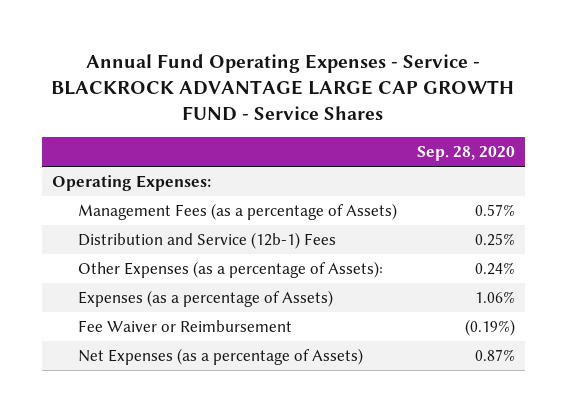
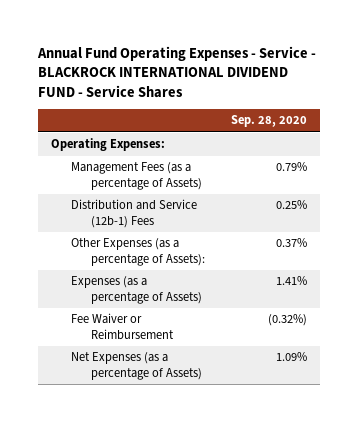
[51,53,515,122] Annual Fund Operating Expenses - Service - BLACKROCK ADVANTAGE LARGE CAP GROWTH FUND - Service Shares -> [37,45,317,98] Annual Fund Operating Expenses - Service - BLACKROCK INTERNATIONAL DIVIDEND FUND - Service Shares
[475,203,516,216] 0.57% -> [276,162,308,172] 0.79%
[475,261,516,275] 0.24% -> [276,238,308,248] 0.37%
[475,290,516,303] 1.06% -> [276,276,308,286] 1.41%
[465,318,516,336] (0.19%) -> [268,314,308,327] (0.32%)
[475,348,516,361] 0.87% -> [276,352,308,362] 1.09%

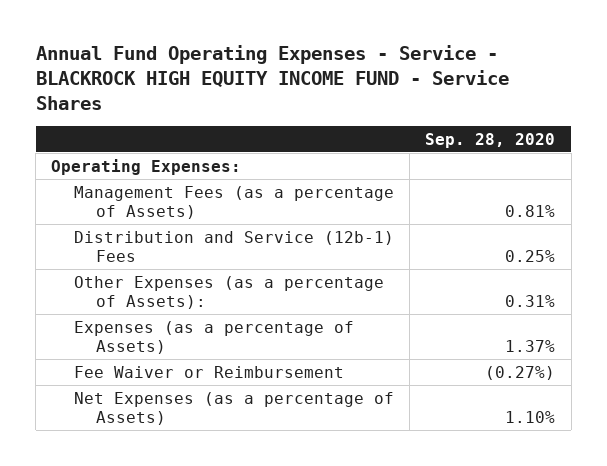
[37,45,317,98] Annual Fund Operating Expenses - Service - BLACKROCK INTERNATIONAL DIVIDEND FUND - Service Shares -> [35,45,509,111] Annual Fund Operating Expenses - Service - BLACKROCK HIGH EQUITY INCOME FUND - Service Shares
[276,162,308,172] 0.79% -> [505,205,556,218] 0.81%
[276,238,308,248] 0.37% -> [505,295,556,308] 0.31%
[276,276,308,286] 1.41% -> [505,340,556,353] 1.37%
[268,314,308,327] (0.32%) -> [485,365,556,380] (0.27%)
[276,352,308,362] 1.09% -> [505,411,556,424] 1.10%

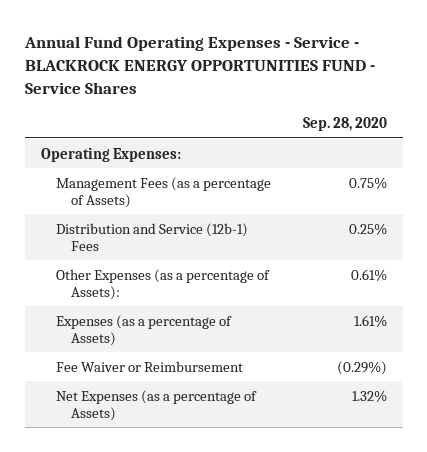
[35,45,509,111] Annual Fund Operating Expenses - Service - BLACKROCK HIGH EQUITY INCOME FUND - Service Shares -> [23,35,375,94] Annual Fund Operating Expenses - Service - BLACKROCK ENERGY OPPORTUNITIES FUND - Service Shares
[505,205,556,218] 0.81% -> [348,176,387,189] 0.75%
[505,295,556,308] 0.31% -> [350,268,387,281] 0.61%
[505,340,556,353] 1.37% -> [353,314,387,327] 1.61%
[485,365,556,380] (0.27%) -> [336,360,387,375] (0.29%)
[505,411,556,424] 1.10% -> [351,389,387,402] 1.32%

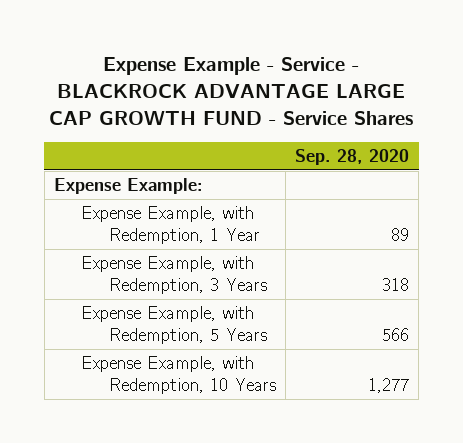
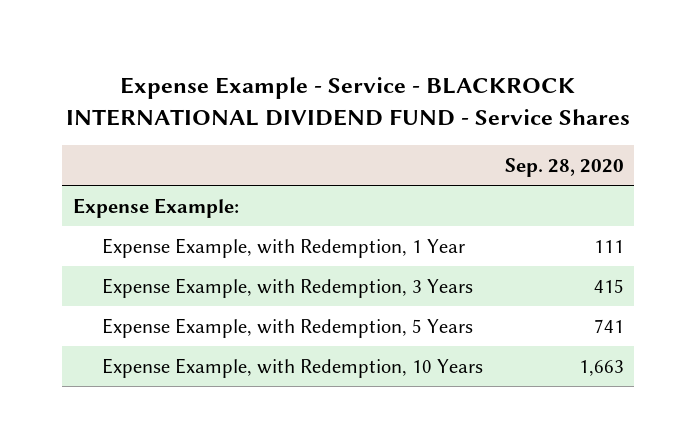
[49,56,414,125] Expense Example - Service - BLACKROCK ADVANTAGE LARGE CAP GROWTH FUND - Service Shares -> [66,77,631,126] Expense Example - Service - BLACKROCK INTERNATIONAL DIVIDEND FUND - Service Shares
[391,227,410,241] 89 -> [593,239,624,253] 111
[382,277,410,291] 318 -> [593,278,624,293] 415
[382,327,410,341] 566 -> [593,318,624,333] 741
[368,377,410,393] 1,277 -> [578,359,624,376] 1,663

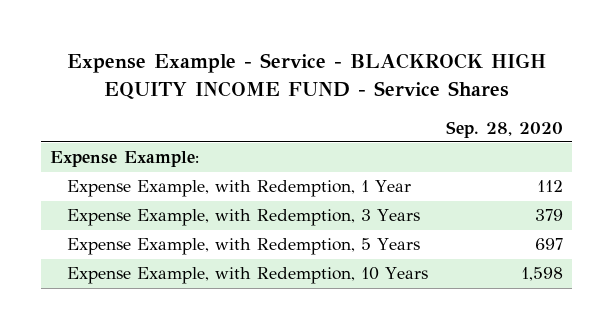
[66,77,631,126] Expense Example - Service - BLACKROCK INTERNATIONAL DIVIDEND FUND - Service Shares -> [66,53,546,100] Expense Example - Service - BLACKROCK HIGH EQUITY INCOME FUND - Service Shares
[593,239,624,253] 111 -> [537,180,564,193] 112
[593,278,624,293] 415 -> [535,209,564,222] 379
[593,318,624,333] 741 -> [535,238,564,251] 697
[578,359,624,376] 1,663 -> [521,267,564,282] 1,598

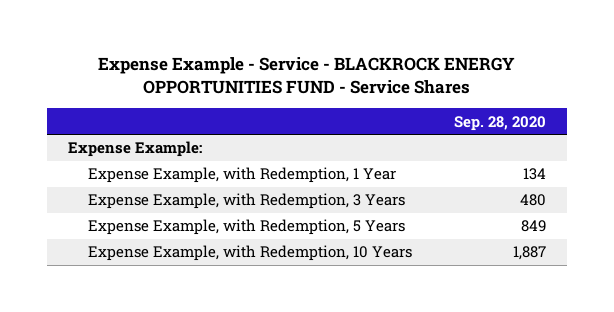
[66,53,546,100] Expense Example - Service - BLACKROCK HIGH EQUITY INCOME FUND - Service Shares -> [98,57,516,95] Expense Example - Service - BLACKROCK ENERGY OPPORTUNITIES FUND - Service Shares
[537,180,564,193] 112 -> [522,168,546,181] 134
[535,209,564,222] 379 -> [519,194,546,207] 480
[535,238,564,251] 697 -> [520,220,546,233] 849
[521,267,564,282] 1,598 -> [512,246,546,261] 1,887

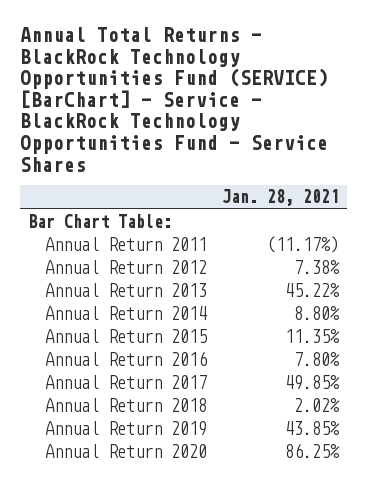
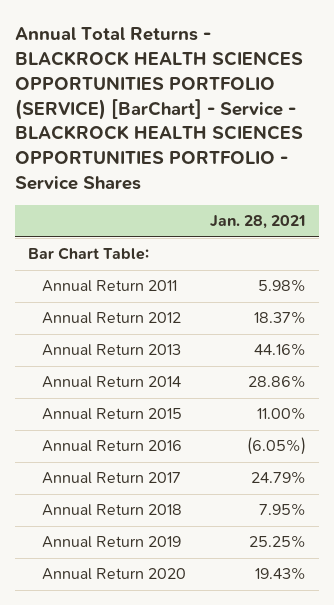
[20,27,329,172] Annual Total Returns - BlackRock Technology Opportunities Fund (SERVICE) [BarChart] - Service - BlackRock Technology Opportunities Fund - Service Shares -> [15,27,304,190] Annual Total Returns - BLACKROCK HEALTH SCIENCES OPPORTUNITIES PORTFOLIO (SERVICE) [BarChart] - Service - BLACKROCK HEALTH SCIENCES OPPORTUNITIES PORTFOLIO - Service Shares
[267,235,340,253] (11.17%) -> [258,279,307,293] 5.98%
[294,259,341,274] 7.38% -> [254,311,307,325] 18.37%
[285,282,341,297] 45.22% -> [254,343,307,357] 44.16%
[294,305,341,320] 8.80% -> [248,375,307,389] 28.86%
[285,328,341,343] 11.35% -> [257,407,307,421] 11.00%
[294,351,341,366] 7.80% -> [247,437,307,456] (6.05%)
[285,374,341,390] 49.85% -> [251,471,307,485] 24.79%
[294,397,341,412] 2.02% -> [259,503,307,517] 7.95%
[285,420,341,435] 43.85% -> [249,535,307,549] 25.25%
[285,442,341,458] 86.25% -> [255,567,307,581] 19.43%

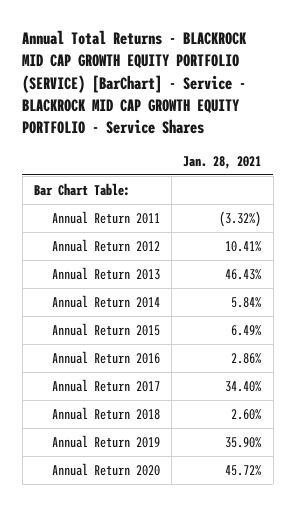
[15,27,304,190] Annual Total Returns - BLACKROCK HEALTH SCIENCES OPPORTUNITIES PORTFOLIO (SERVICE) [BarChart] - Service - BLACKROCK HEALTH SCIENCES OPPORTUNITIES PORTFOLIO - Service Shares -> [22,30,248,134] Annual Total Returns - BLACKROCK MID CAP GROWTH EQUITY PORTFOLIO (SERVICE) [BarChart] - Service - BLACKROCK MID CAP GROWTH EQUITY PORTFOLIO - Service Shares
[258,279,307,293] 5.98% -> [219,210,262,227] (3.32%)
[254,311,307,325] 18.37% -> [225,240,262,252] 10.41%
[254,343,307,357] 44.16% -> [225,268,262,280] 46.43%
[248,375,307,389] 28.86% -> [231,296,262,308] 5.84%
[257,407,307,421] 11.00% -> [231,324,262,336] 6.49%
[247,437,307,456] (6.05%) -> [231,352,262,364] 2.86%
[251,471,307,485] 24.79% -> [225,380,262,392] 34.40%
[259,503,307,517] 7.95% -> [231,408,262,420] 2.60%
[249,535,307,549] 25.25% -> [225,436,262,448] 35.90%
[255,567,307,581] 19.43% -> [225,464,262,476] 45.72%

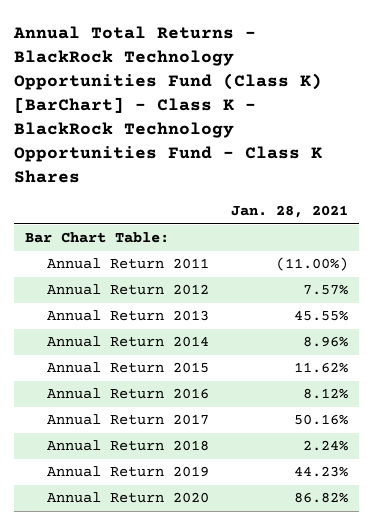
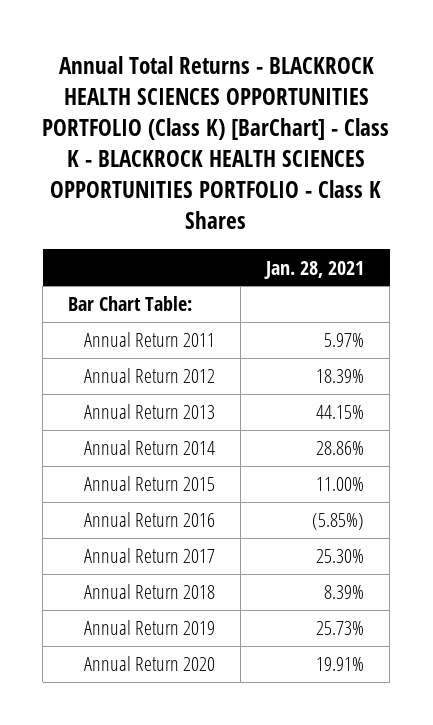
[12,25,322,184] Annual Total Returns - BlackRock Technology Opportunities Fund (Class K) [BarChart] - Class K - BlackRock Technology Opportunities Fund - Class K Shares -> [42,55,390,230] Annual Total Returns - BLACKROCK HEALTH SCIENCES OPPORTUNITIES PORTFOLIO (Class K) [BarChart] - Class K - BLACKROCK HEALTH SCIENCES OPPORTUNITIES PORTFOLIO - Class K Shares
[275,257,348,272] (11.00%) -> [324,333,365,348] 5.97%
[302,284,348,296] 7.57% -> [316,369,365,384] 18.39%
[293,310,348,322] 45.55% -> [316,405,365,420] 44.15%
[302,336,348,348] 8.96% -> [316,441,365,456] 28.86%
[293,362,348,374] 11.62% -> [316,477,365,492] 11.00%
[302,388,348,400] 8.12% -> [312,513,365,531] (5.85%)
[293,414,348,426] 50.16% -> [316,549,365,564] 25.30%
[302,440,348,452] 2.24% -> [324,585,365,600] 8.39%
[293,466,348,478] 44.23% -> [316,621,365,636] 25.73%
[293,492,348,504] 86.82% -> [316,657,365,672] 19.91%

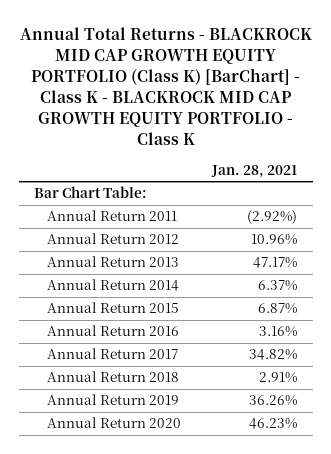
[42,55,390,230] Annual Total Returns - BLACKROCK HEALTH SCIENCES OPPORTUNITIES PORTFOLIO (Class K) [BarChart] - Class K - BLACKROCK HEALTH SCIENCES OPPORTUNITIES PORTFOLIO - Class K Shares -> [19,26,312,145] Annual Total Returns - BLACKROCK MID CAP GROWTH EQUITY PORTFOLIO (Class K) [BarChart] - Class K - BLACKROCK MID CAP GROWTH EQUITY PORTFOLIO - Class K
[324,333,365,348] 5.97% -> [247,210,298,225] (2.92%)
[316,369,365,384] 18.39% -> [251,234,298,246] 10.96%
[316,405,365,420] 44.15% -> [253,257,298,269] 47.17%
[316,441,365,456] 28.86% -> [258,280,298,292] 6.37%
[316,477,365,492] 11.00% -> [258,303,298,315] 6.87%
[312,513,365,531] (5.85%) -> [259,326,298,338] 3.16%
[316,549,365,564] 25.30% -> [249,349,298,361] 34.82%
[324,585,365,600] 8.39% -> [259,372,298,384] 2.91%
[316,621,365,636] 25.73% -> [249,395,298,407] 36.26%
[316,657,365,672] 19.91% -> [249,418,298,430] 46.23%

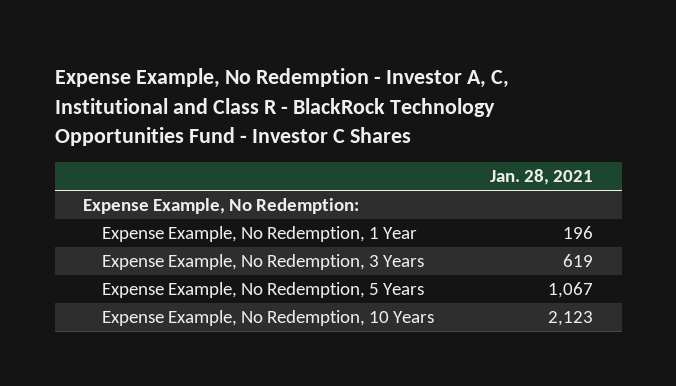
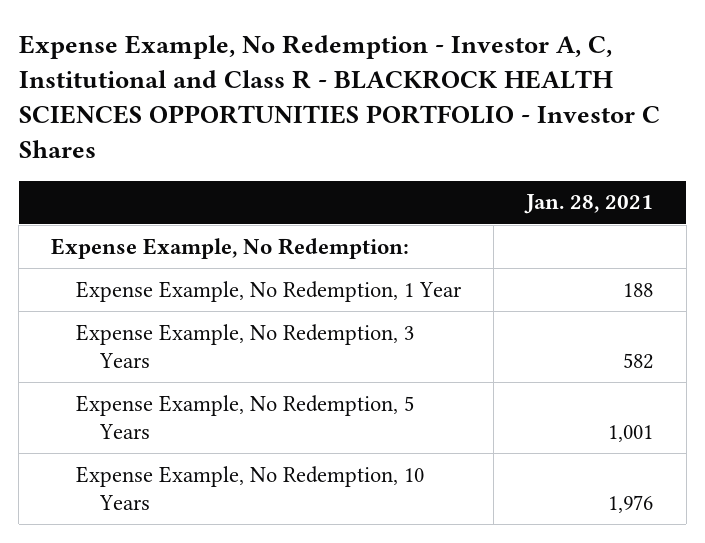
[54,68,509,146] Expense Example, No Redemption - Investor A, C, Institutional and Class R - BlackRock Technology Opportunities Fund - Investor C Shares -> [18,35,660,159] Expense Example, No Redemption - Investor A, C, Institutional and Class R - BLACKROCK HEALTH SCIENCES OPPORTUNITIES PORTFOLIO - Investor C Shares
[563,226,594,240] 196 -> [623,282,654,297] 188
[563,254,594,268] 619 -> [623,353,654,370] 582
[548,282,594,299] 1,067 -> [608,425,654,443] 1,001
[548,311,594,327] 2,123 -> [608,495,654,514] 1,976

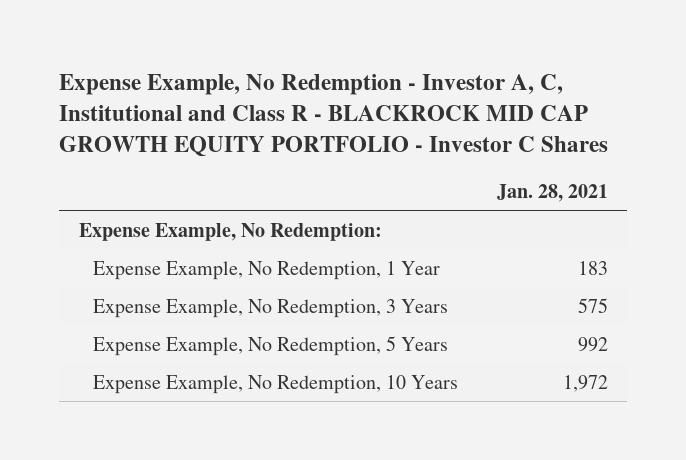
[18,35,660,159] Expense Example, No Redemption - Investor A, C, Institutional and Class R - BLACKROCK HEALTH SCIENCES OPPORTUNITIES PORTFOLIO - Investor C Shares -> [59,74,609,157] Expense Example, No Redemption - Investor A, C, Institutional and Class R - BLACKROCK MID CAP GROWTH EQUITY PORTFOLIO - Investor C Shares
[623,282,654,297] 188 -> [577,260,608,275] 183
[623,353,654,370] 582 -> [577,297,608,313] 575
[608,425,654,443] 1,001 -> [577,336,608,352] 992
[608,495,654,514] 1,976 -> [562,374,608,392] 1,972

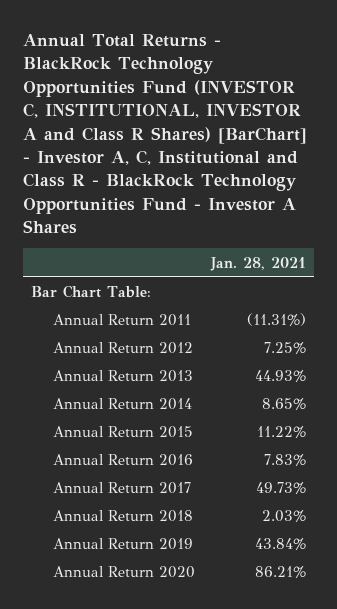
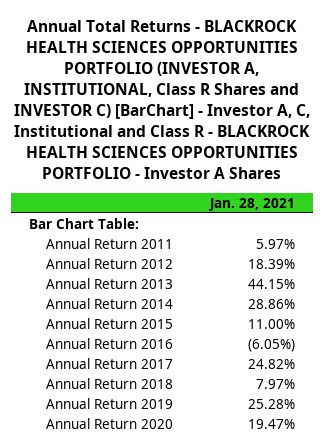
[22,34,307,235] Annual Total Returns - BlackRock Technology Opportunities Fund (INVESTOR C, INSTITUTIONAL, INVESTOR A and Class R Shares) [BarChart] - Investor A, C, Institutional and Class R - BlackRock Technology Opportunities Fund - Investor A Shares -> [13,19,310,180] Annual Total Returns - BLACKROCK HEALTH SCIENCES OPPORTUNITIES PORTFOLIO (INVESTOR A, INSTITUTIONAL, Class R Shares and INVESTOR C) [BarChart] - Investor A, C, Institutional and Class R - BLACKROCK HEALTH SCIENCES OPPORTUNITIES PORTFOLIO - Investor A Shares
[246,313,306,327] (11.31%) -> [255,238,295,249] 5.97%
[263,342,306,355] 7.25% -> [247,258,295,269] 18.39%
[254,370,306,383] 44.93% -> [247,278,295,289] 44.15%
[261,398,306,411] 8.65% -> [247,298,295,309] 28.86%
[256,426,306,439] 11.22% -> [247,318,295,329] 11.00%
[263,454,306,467] 7.83% -> [247,338,295,352] (6.05%)
[255,482,306,495] 49.73% -> [247,358,295,369] 24.82%
[261,510,306,523] 2.03% -> [255,378,295,389] 7.97%
[254,538,306,551] 43.84% -> [247,398,295,409] 25.28%
[254,566,306,579] 86.21% -> [247,418,295,429] 19.47%

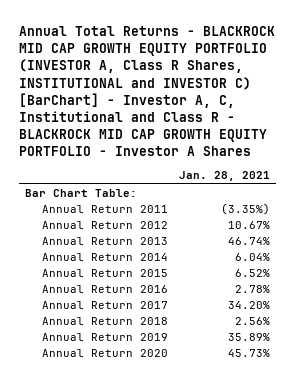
[13,19,310,180] Annual Total Returns - BLACKROCK HEALTH SCIENCES OPPORTUNITIES PORTFOLIO (INVESTOR A, INSTITUTIONAL, Class R Shares and INVESTOR C) [BarChart] - Investor A, C, Institutional and Class R - BLACKROCK HEALTH SCIENCES OPPORTUNITIES PORTFOLIO - Investor A Shares -> [18,26,275,157] Annual Total Returns - BLACKROCK MID CAP GROWTH EQUITY PORTFOLIO (INVESTOR A, Class R Shares, INSTITUTIONAL and INVESTOR C) [BarChart] - Investor A, C, Institutional and Class R - BLACKROCK MID CAP GROWTH EQUITY PORTFOLIO - Investor A Shares
[255,238,295,249] 5.97% -> [221,203,271,216] (3.35%)
[247,258,295,269] 18.39% -> [228,221,271,230] 10.67%
[247,278,295,289] 44.15% -> [228,237,271,246] 46.74%
[247,298,295,309] 28.86% -> [235,253,271,262] 6.04%
[247,318,295,329] 11.00% -> [235,269,271,278] 6.52%
[247,338,295,352] (6.05%) -> [235,285,271,294] 2.78%
[247,358,295,369] 24.82% -> [228,301,271,310] 34.20%
[255,378,295,389] 7.97% -> [235,317,271,326] 2.56%
[247,398,295,409] 25.28% -> [228,333,271,342] 35.89%
[247,418,295,429] 19.47% -> [228,349,271,358] 45.73%

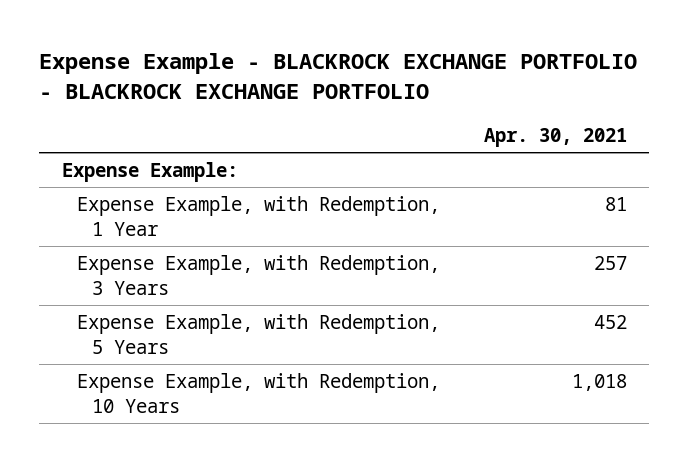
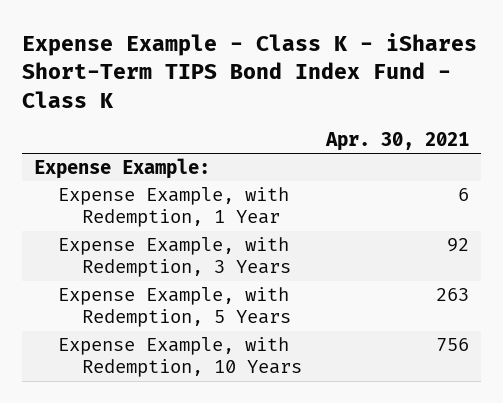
[39,53,638,100] Expense Example - BLACKROCK EXCHANGE PORTFOLIO - BLACKROCK EXCHANGE PORTFOLIO -> [22,32,478,108] Expense Example - Class K - iShares Short-Term TIPS Bond Index Fund - Class K
[605,196,628,211] 81 -> [458,188,470,202] 6
[594,255,628,270] 257 -> [447,238,470,253] 92
[594,314,628,329] 452 -> [436,288,470,302] 263
[572,373,628,391] 1,018 -> [436,338,470,352] 756

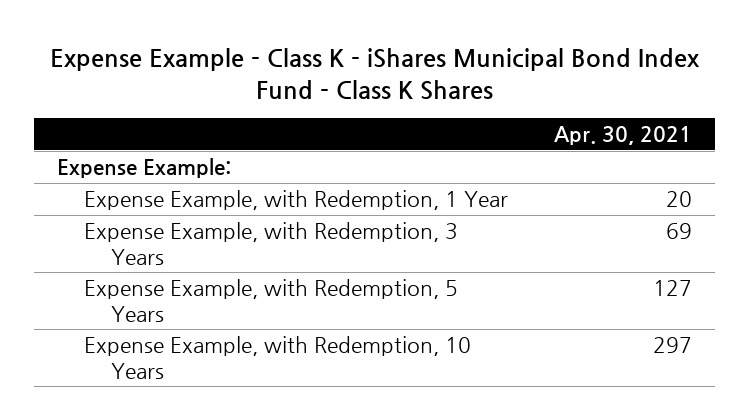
[22,32,478,108] Expense Example - Class K - iShares Short-Term TIPS Bond Index Fund - Class K -> [49,47,700,100] Expense Example - Class K - iShares Municipal Bond Index Fund - Class K Shares
[458,188,470,202] 6 -> [666,191,693,208] 20
[447,238,470,253] 92 -> [666,223,693,240] 69
[436,288,470,302] 263 -> [653,280,693,297] 127
[436,338,470,352] 756 -> [653,337,693,354] 297

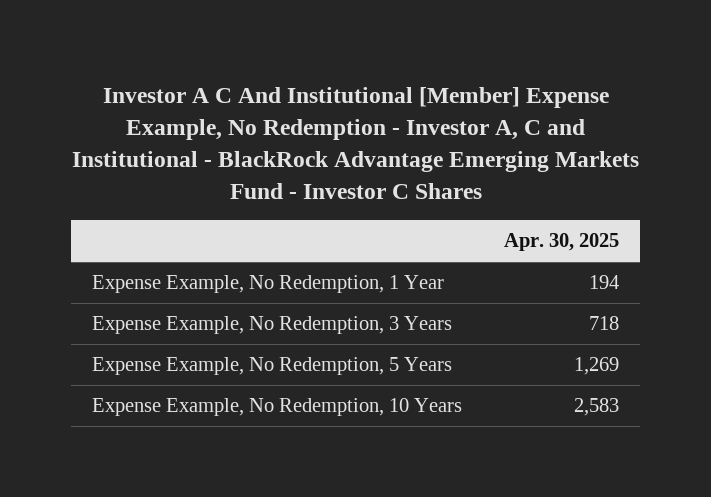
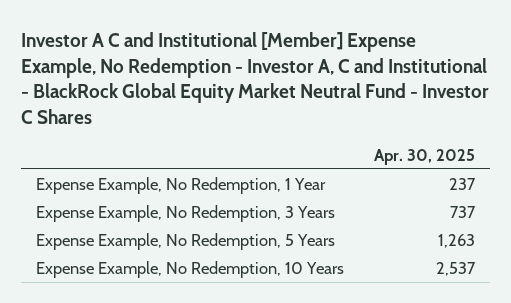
[71,87,639,200] Investor A C And Institutional [Member] Expense Example, No Redemption - Investor A, C and Institutional - BlackRock Advantage Emerging Markets Fund - Investor C Shares -> [20,31,489,125] Investor A C and Institutional [Member] Expense Example, No Redemption - Investor A, C and Institutional - BlackRock Global Equity Market Neutral Fund - Investor C Shares
[589,275,620,290] 194 -> [449,177,477,190] 237
[589,316,620,331] 718 -> [450,205,477,218] 737
[574,357,620,376] 1,269 -> [438,233,476,248] 1,263
[574,398,620,417] 2,583 -> [436,261,477,276] 2,537

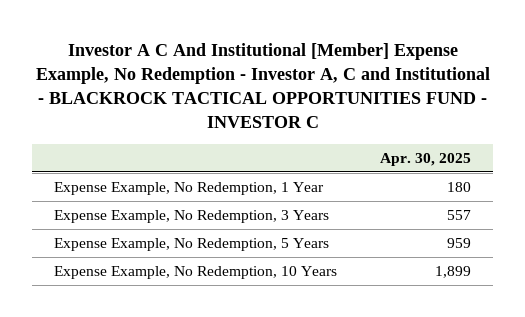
[20,31,489,125] Investor A C and Institutional [Member] Expense Example, No Redemption - Investor A, C and Institutional - BlackRock Global Equity Market Neutral Fund - Investor C Shares -> [35,42,490,129] Investor A C And Institutional [Member] Expense Example, No Redemption - Investor A, C and Institutional - BLACKROCK TACTICAL OPPORTUNITIES FUND - INVESTOR C
[449,177,477,190] 237 -> [447,182,472,193] 180
[450,205,477,218] 737 -> [447,210,472,221] 557
[438,233,476,248] 1,263 -> [447,238,472,249] 959
[436,261,477,276] 2,537 -> [435,266,472,279] 1,899

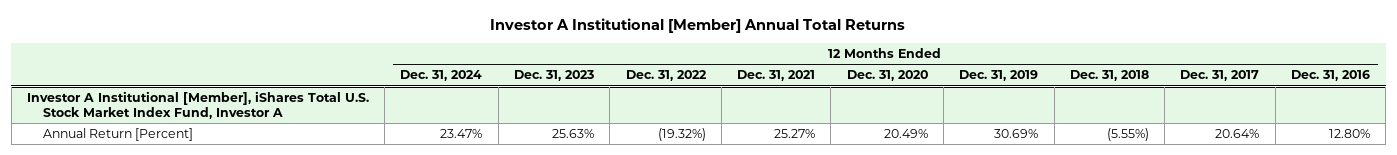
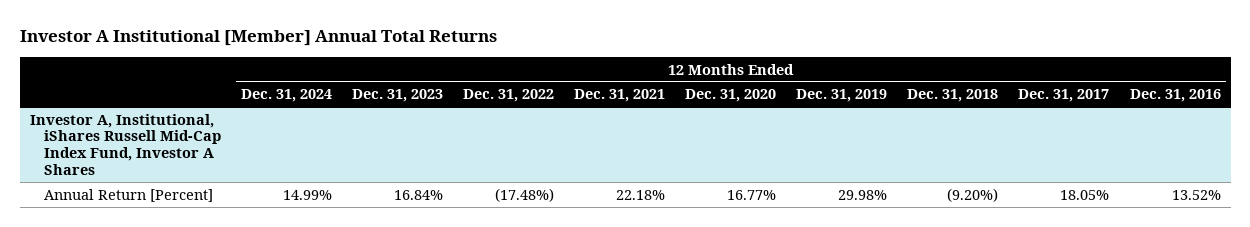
[26,91,369,119] Investor A Institutional [Member], iShares Total U.S. Stock Market Index Fund, Investor A -> none
none -> [29,113,222,176] Investor A, Institutional, iShares Russell Mid-Cap Index Fund, Investor A Shares
[440,129,483,139] 23.47% -> [283,189,333,200] 14.99%
[552,129,595,139] 25.63% -> [394,189,444,200] 16.84%
[657,128,706,142] (19.32%) -> [495,187,555,202] (17.48%)
[774,129,816,139] 25.27% -> [616,189,666,200] 22.18%
[883,129,928,139] 20.49% -> [727,189,777,200] 16.77%
[994,129,1039,139] 30.69% -> [838,189,888,200] 29.98%
[1106,128,1149,142] (5.55%) -> [947,187,999,202] (9.20%)
[1215,129,1260,139] 20.64% -> [1060,189,1110,200] 18.05%
[1329,129,1371,139] 12.80% -> [1171,189,1221,200] 13.52%

